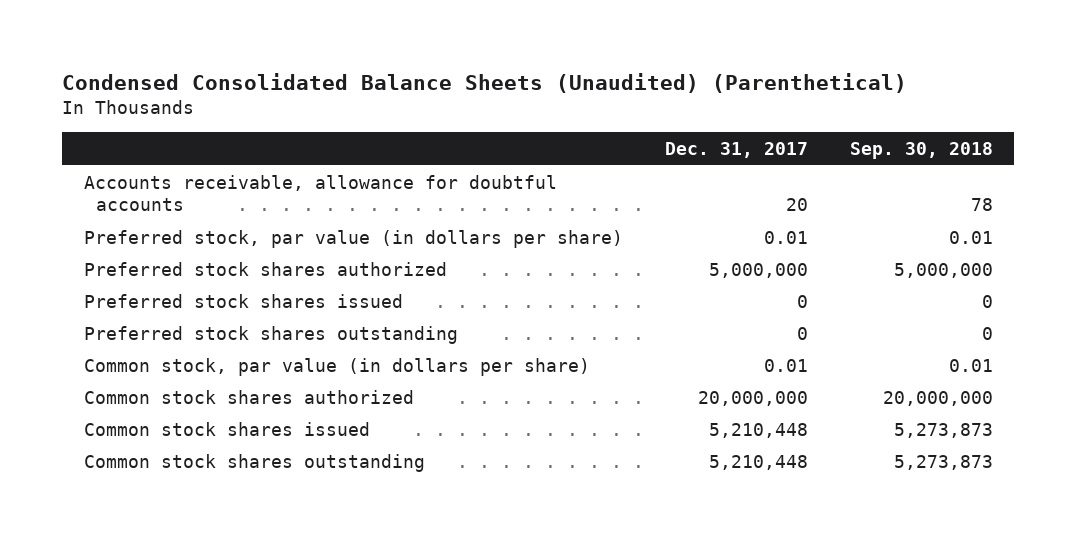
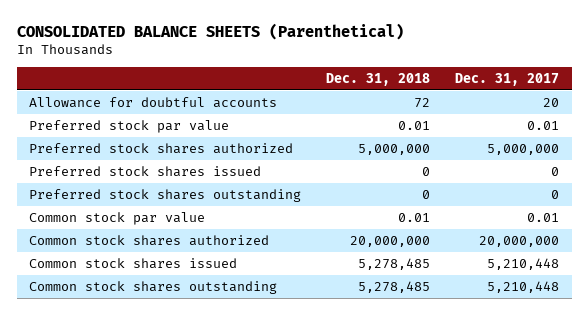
[62,73,908,94] Condensed Consolidated Balance Sheets (Unaudited) (Parenthetical) -> [16,22,404,40] CONSOLIDATED BALANCE SHEETS (Parenthetical)
[849,142,993,160] Sep. 30, 2018 -> none
none -> [326,72,431,86] Dec. 31, 2018
[83,174,557,211] Accounts receivable, allowance for doubtful accounts -> [29,96,278,108] Allowance for doubtful accounts
[83,229,623,248] Preferred stock, par value (in dollars per share) -> [29,119,230,133] Preferred stock par value
[83,357,590,376] Common stock, par value (in dollars per share) -> [29,211,206,225] Common stock par value

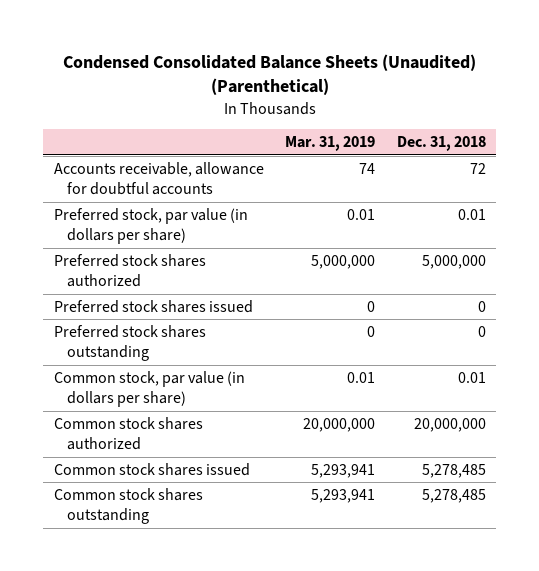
[16,22,404,40] CONSOLIDATED BALANCE SHEETS (Parenthetical) -> [62,53,476,96] Condensed Consolidated Balance Sheets (Unaudited) (Parenthetical)
[455,72,560,86] Dec. 31, 2017 -> none
none -> [285,136,376,152] Mar. 31, 2019
[29,96,278,108] Allowance for doubtful accounts -> [53,161,264,196] Accounts receivable, allowance for doubtful accounts
[29,119,230,133] Preferred stock par value -> [53,207,248,245] Preferred stock, par value (in dollars per share)
[29,211,206,225] Common stock par value -> [53,370,245,408] Common stock, par value (in dollars per share)

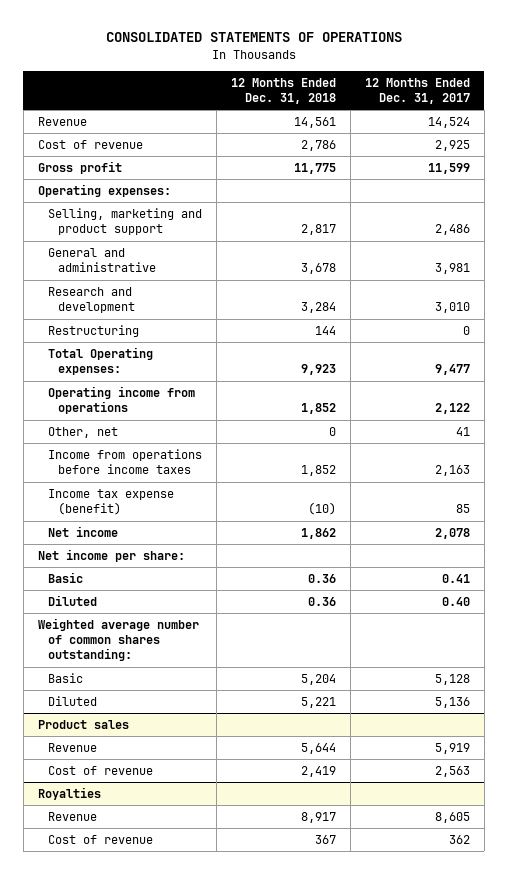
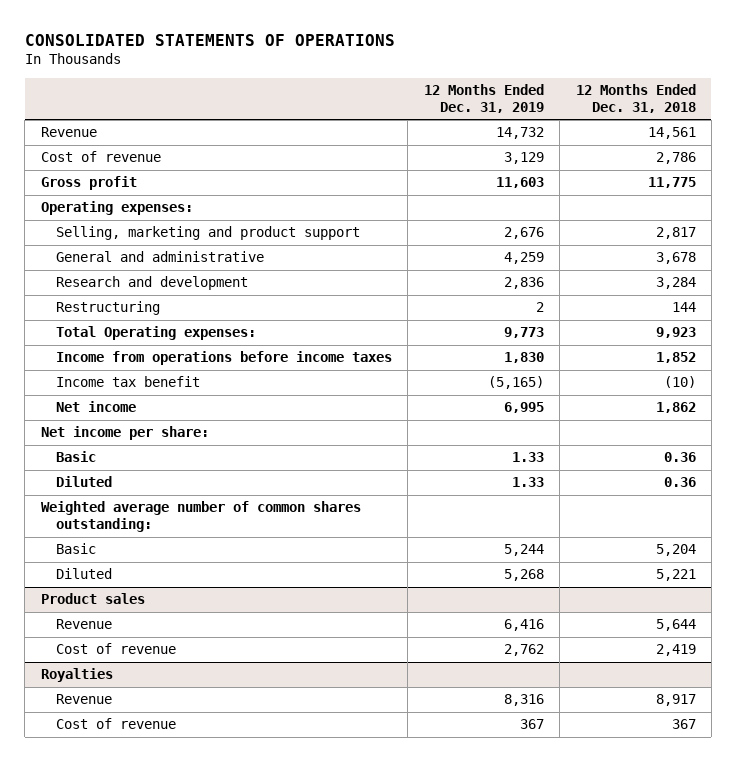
[364,77,470,105] 12 Months Ended Dec. 31, 2017 -> none
none -> [423,84,544,113] 12 Months Ended Dec. 31, 2019
[47,386,195,415] Operating income from operations -> none
[47,427,118,439] Other, net -> none
[47,489,174,516] Income tax expense (benefit) -> [55,376,200,388] Income tax benefit

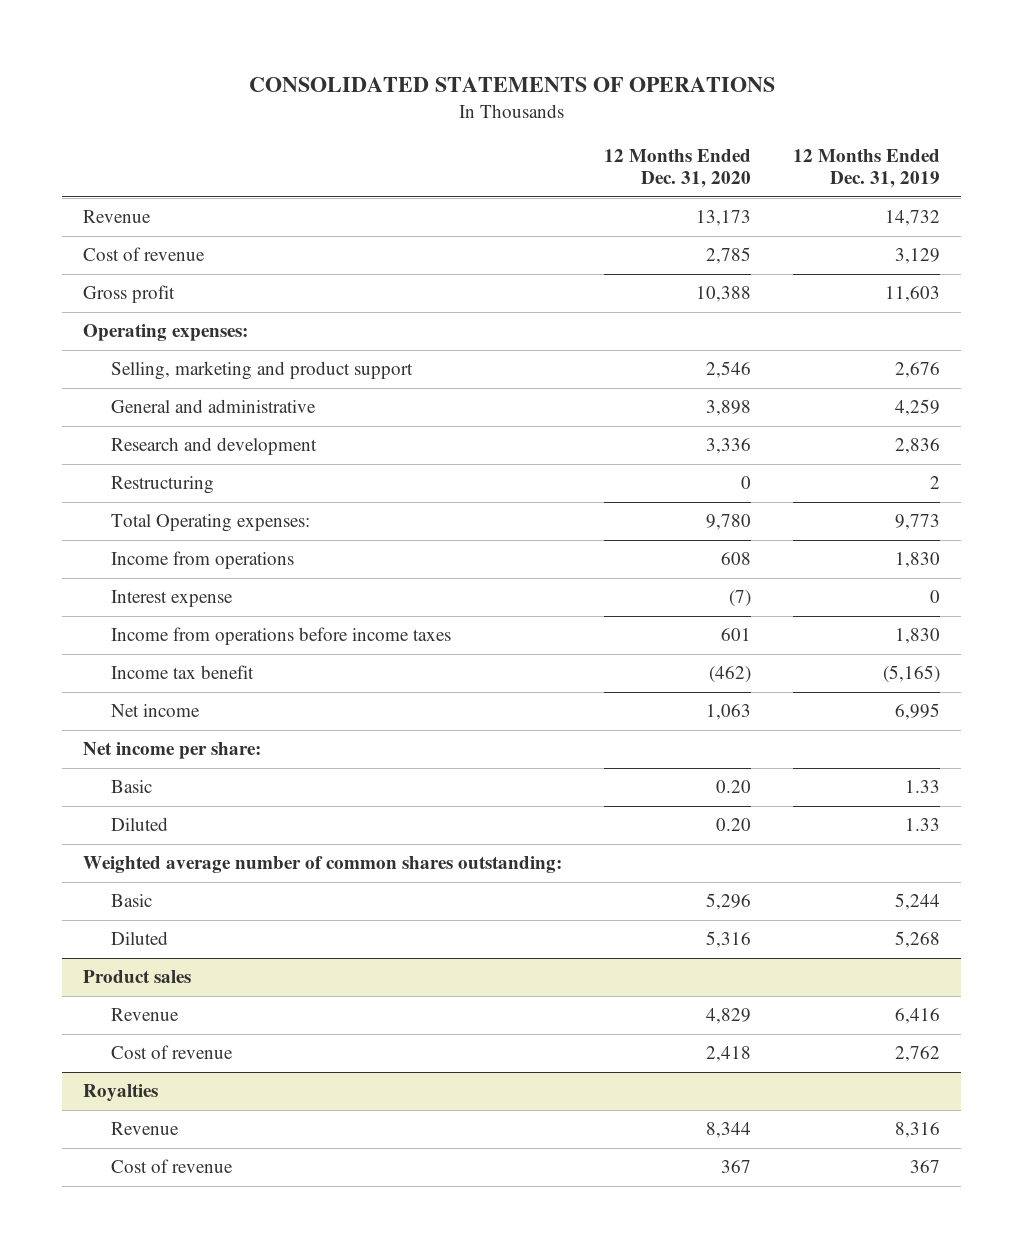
[575,84,696,113] 12 Months Ended Dec. 31, 2018 -> none
none -> [604,149,752,189] 12 Months Ended Dec. 31, 2020
none -> [110,551,294,570] Income from operations
none -> [110,590,233,608] Interest expense

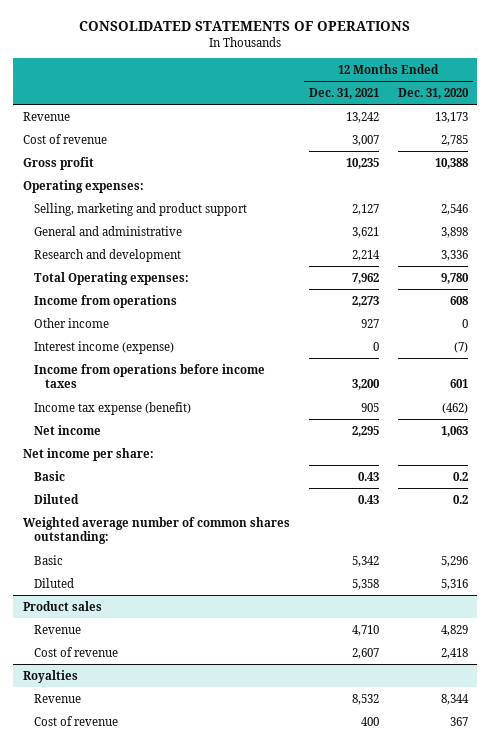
[793,149,941,189] 12 Months Ended Dec. 31, 2019 -> none
none -> [308,87,379,99] Dec. 31, 2021
[110,476,214,495] Restructuring -> none
none -> [34,317,110,328] Other income
[110,590,233,608] Interest expense -> [34,340,175,354] Interest income (expense)
[110,665,254,680] Income tax benefit -> [34,401,192,415] Income tax expense (benefit)
[716,780,752,794] 0.20 -> [452,471,468,481] 0.2
[716,818,752,832] 0.20 -> [452,494,468,504] 0.2

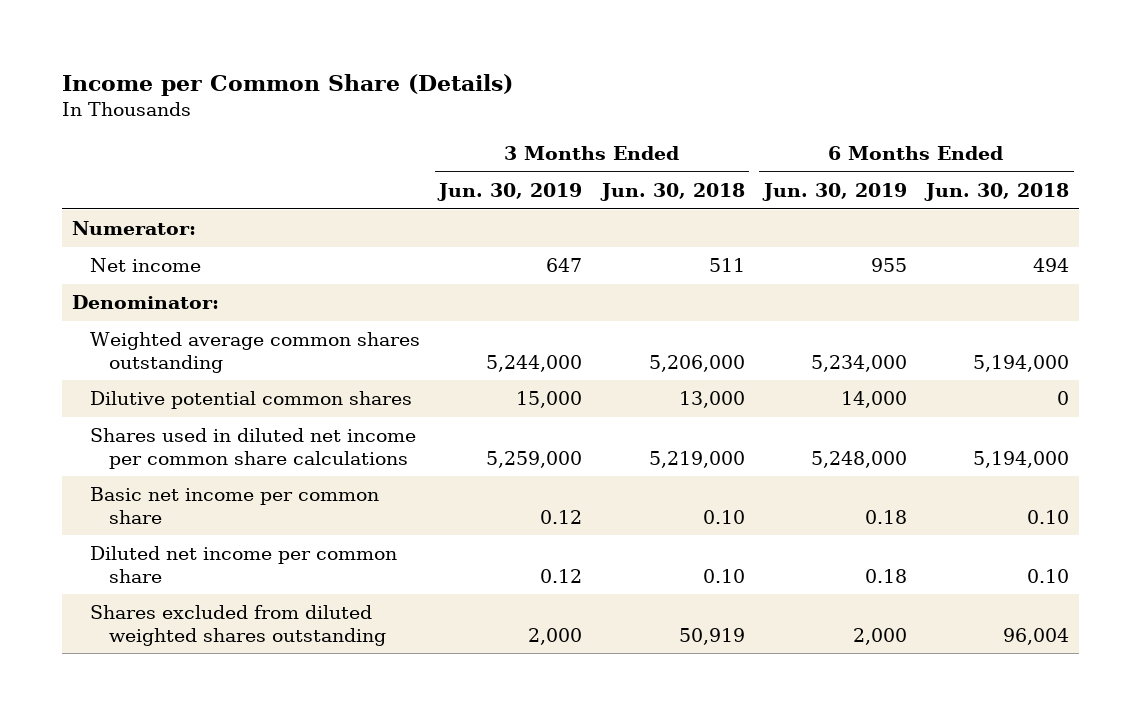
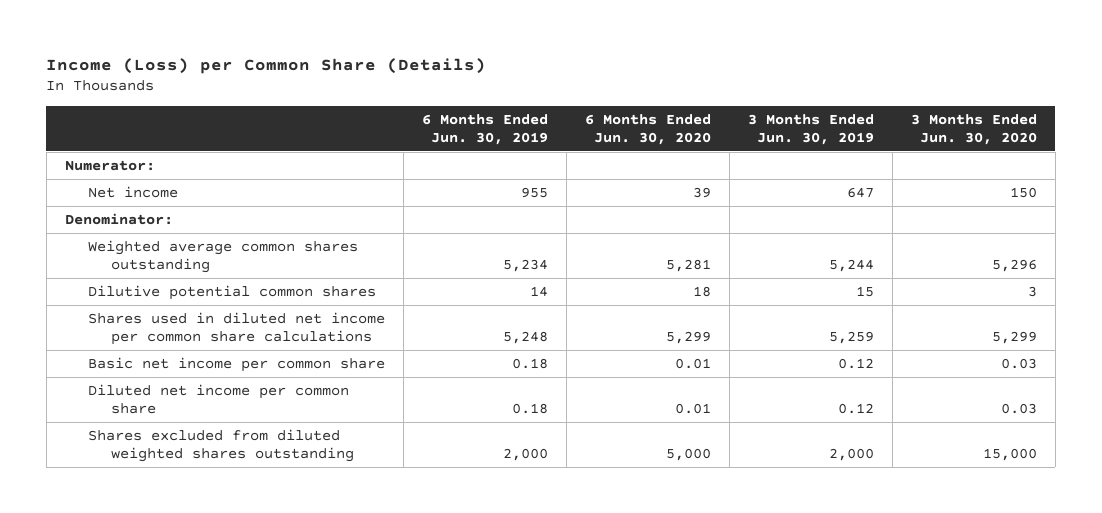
[61,74,513,97] Income per Common Share (Details) -> [46,57,487,74] Income (Loss) per Common Share (Details)
[599,183,745,202] Jun. 30, 2018 -> none
[924,183,1070,202] Jun. 30, 2018 -> none
none -> [584,113,711,145] 6 Months Ended Jun. 30, 2020
none -> [910,113,1037,145] 3 Months Ended Jun. 30, 2020
[486,354,583,372] 5,244,000 -> [828,259,874,273] 5,244
[810,354,907,372] 5,234,000 -> [502,259,548,273] 5,234
[516,391,583,409] 15,000 -> [855,285,874,297] 15
[840,391,907,409] 14,000 -> [529,285,548,297] 14
[486,450,583,468] 5,259,000 -> [828,331,874,345] 5,259
[810,450,907,468] 5,248,000 -> [502,331,548,345] 5,248

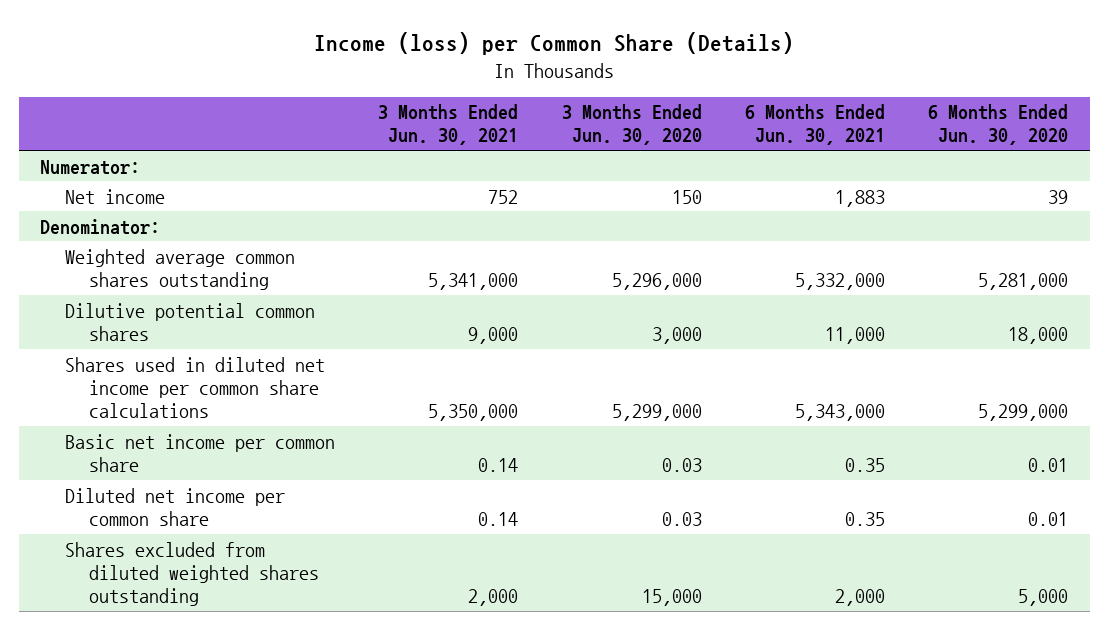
[46,57,487,74] Income (Loss) per Common Share (Details) -> [314,31,795,55] Income (loss) per Common Share (Details)
[421,113,548,145] 6 Months Ended Jun. 30, 2019 -> none
[747,113,874,145] 3 Months Ended Jun. 30, 2019 -> none
none -> [378,104,519,146] 3 Months Ended Jun. 30, 2021
none -> [745,104,886,146] 6 Months Ended Jun. 30, 2021
[665,259,711,273] 5,281 -> [978,272,1069,290] 5,281,000
[991,259,1037,273] 5,296 -> [611,272,702,290] 5,296,000
[692,285,711,297] 18 -> [1008,326,1069,344] 18,000
[1027,285,1037,297] 3 -> [651,326,702,344] 3,000
[665,331,711,345] 5,299 -> [978,404,1069,422] 5,299,000
[991,331,1037,345] 5,299 -> [611,404,702,422] 5,299,000

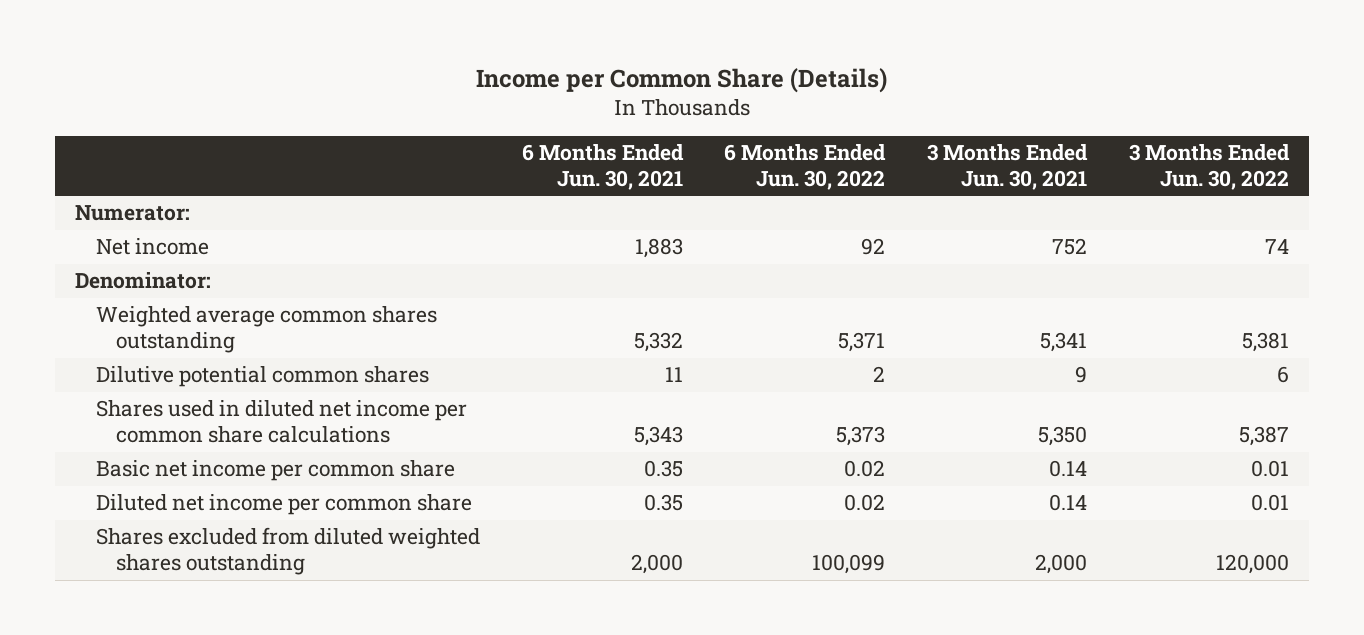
[314,31,795,55] Income (loss) per Common Share (Details) -> [476,67,888,93] Income per Common Share (Details)
[561,104,702,146] 3 Months Ended Jun. 30, 2020 -> none
[928,104,1069,146] 6 Months Ended Jun. 30, 2020 -> none
none -> [724,144,887,190] 6 Months Ended Jun. 30, 2022
none -> [1128,144,1290,190] 3 Months Ended Jun. 30, 2022
[428,272,519,290] 5,341,000 -> [1039,332,1087,353] 5,341
[795,272,886,290] 5,332,000 -> [633,332,683,353] 5,332
[468,326,519,344] 9,000 -> [1074,366,1087,384] 9
[825,326,886,344] 11,000 -> [664,367,683,383] 11
[428,404,519,422] 5,350,000 -> [1037,426,1087,447] 5,350
[795,404,886,422] 5,343,000 -> [633,426,683,447] 5,343

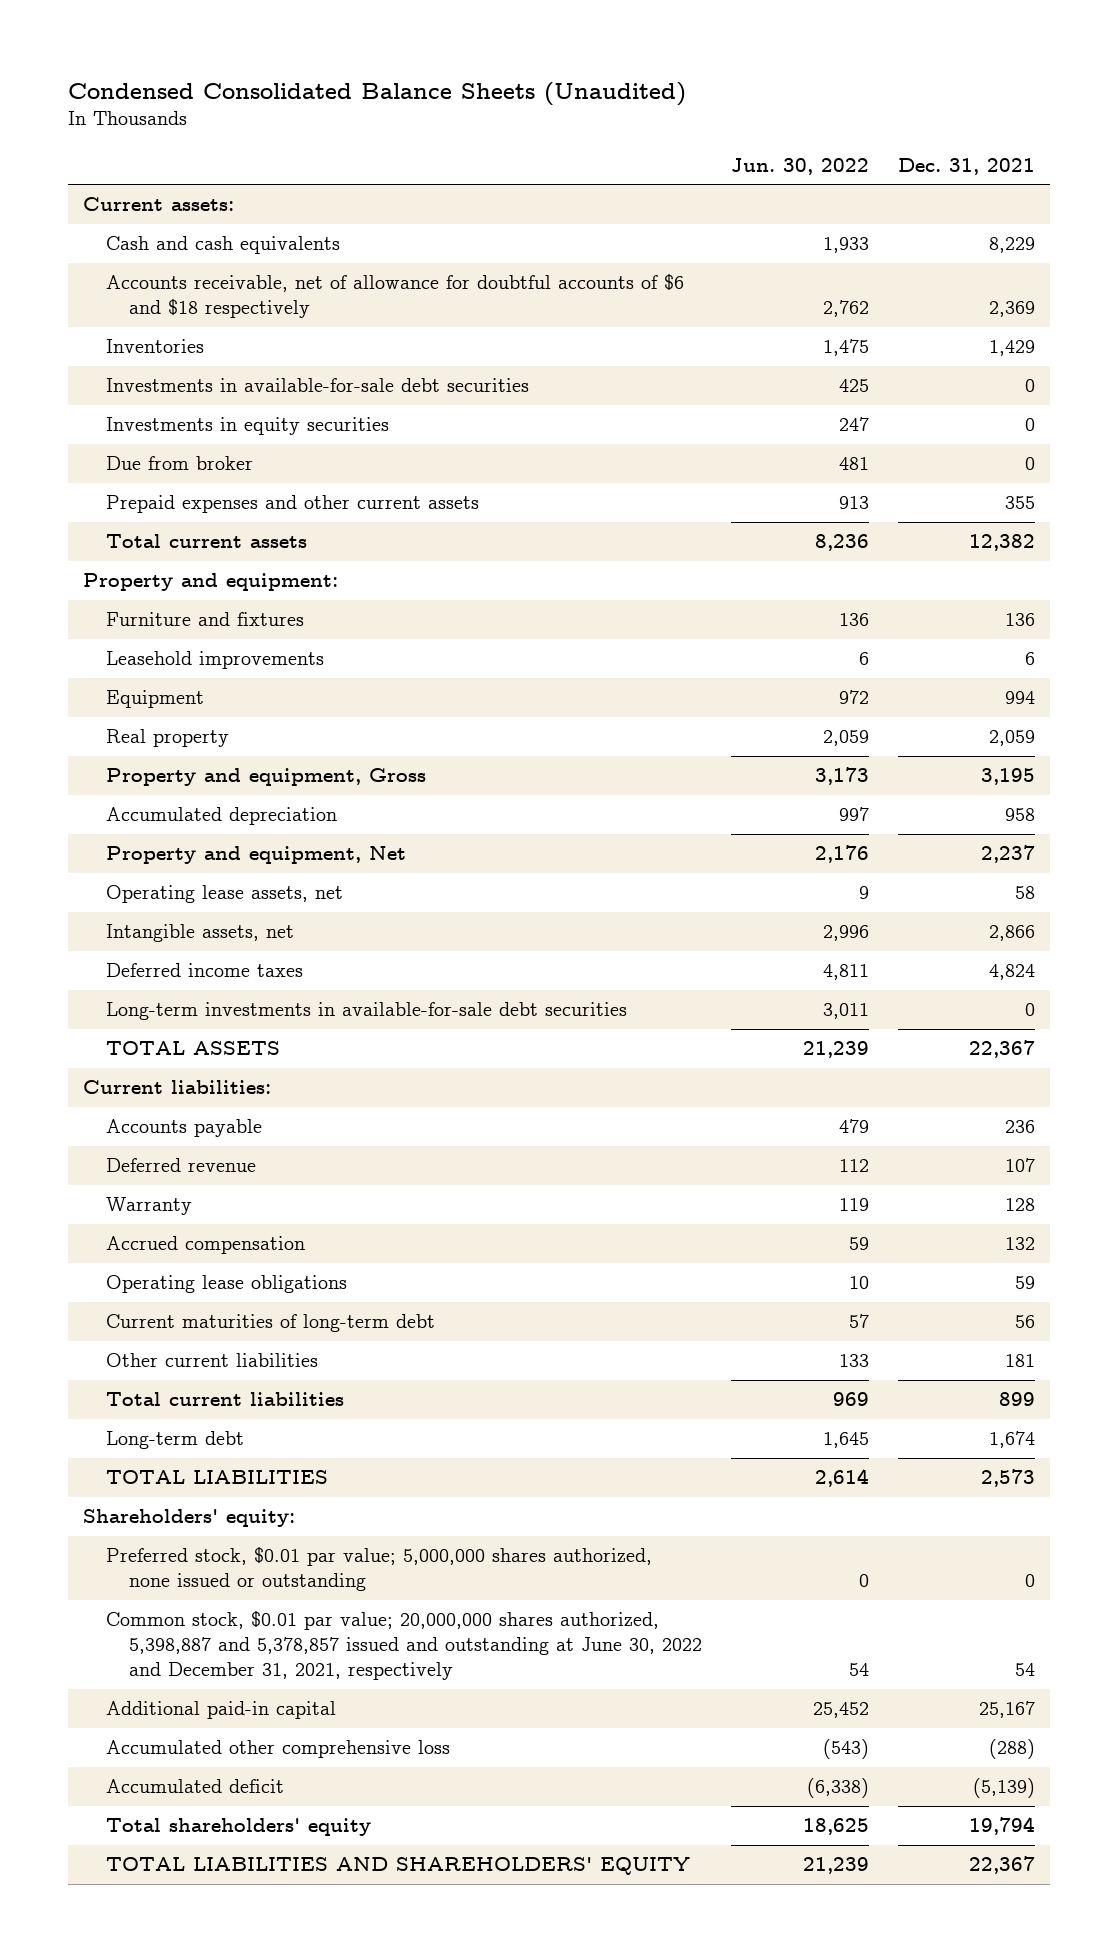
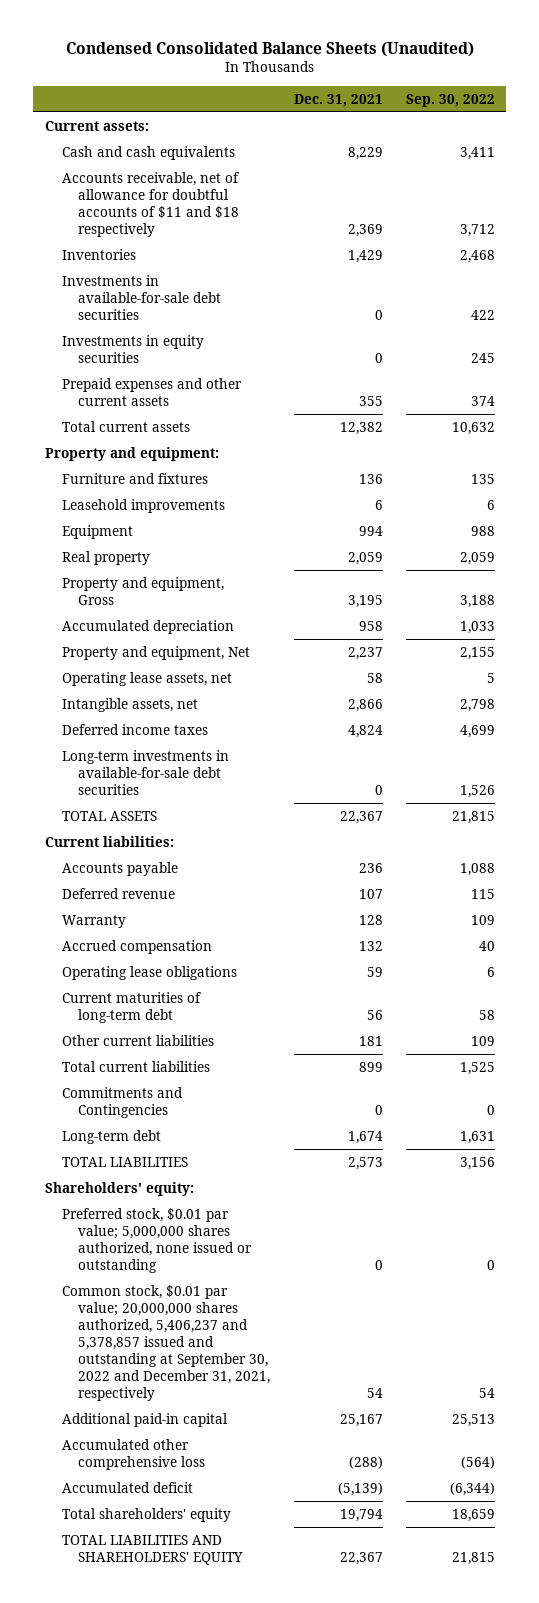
[731,157,870,175] Jun. 30, 2022 -> none
none -> [405,93,495,107] Sep. 30, 2022
[105,274,684,319] Accounts receivable, net of allowance for doubtful accounts of $6 and $18 respectively -> [61,171,240,237] Accounts receivable, net of allowance for doubtful accounts of $11 and $18 respectively
[105,456,253,471] Due from broker -> none
none -> [61,1086,183,1118] Commitments and Contingencies
[105,1611,703,1681] Common stock, $0.01 par value; 20,000,000 shares authorized, 5,398,887 and 5,378,857 issued and outstanding at June 30, 2022 and December 31, 2021, respectively -> [61,1284,271,1401] Common stock, $0.01 par value; 20,000,000 shares authorized, 5,406,237 and 5,378,857 issued and outstanding at September 30, 2022 and December 31, 2021, respectively

